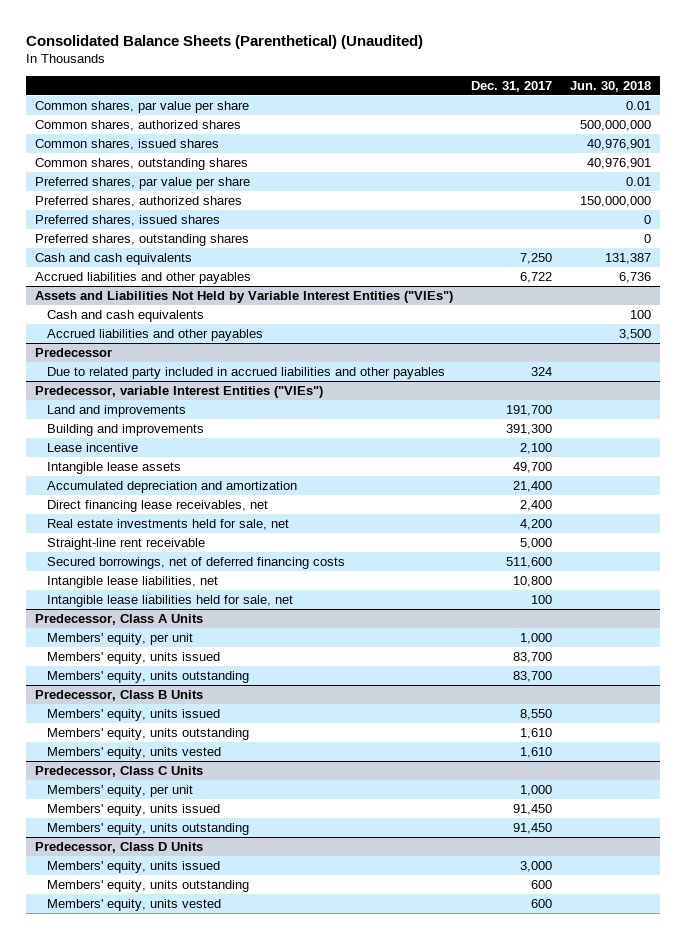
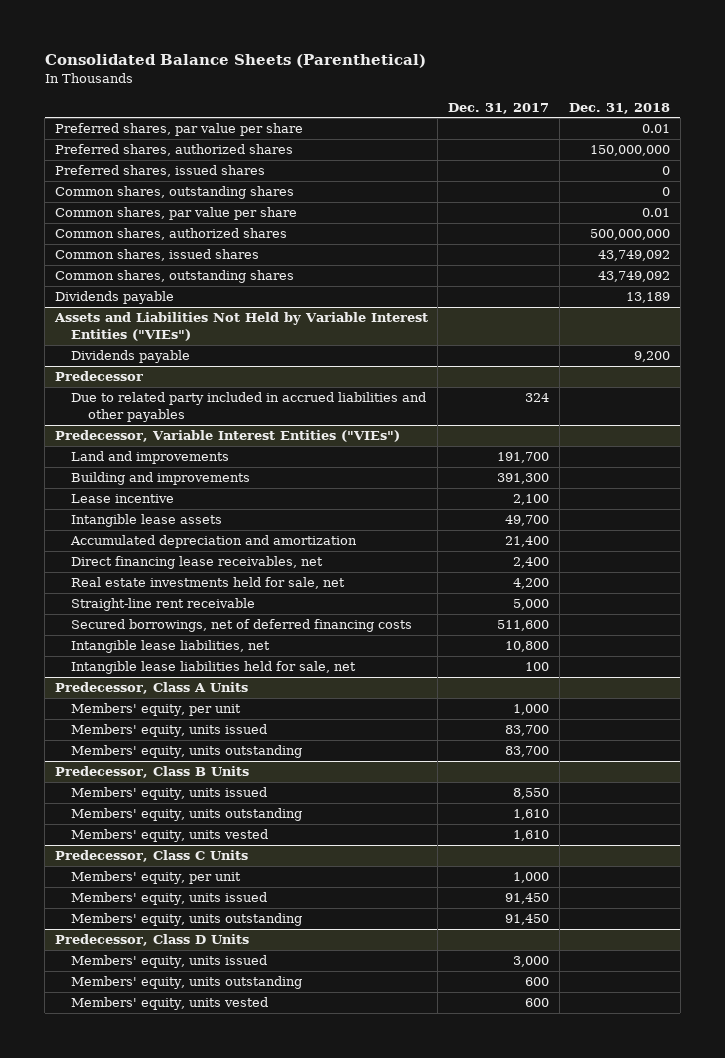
[25,34,423,49] Consolidated Balance Sheets (Parenthetical) (Unaudited) -> [44,54,426,69] Consolidated Balance Sheets (Parenthetical)
[569,80,651,92] Jun. 30, 2018 -> none
none -> [569,102,671,114] Dec. 31, 2018
[34,176,250,189] Preferred shares, par value per share -> [54,123,303,137] Preferred shares, par value per share
[34,195,242,207] Preferred shares, authorized shares -> [54,144,293,157] Preferred shares, authorized shares
[34,214,220,226] Preferred shares, issued shares -> [54,165,265,178] Preferred shares, issued shares
none -> [54,186,294,200] Common shares, outstanding shares
[34,233,249,246] Preferred shares, outstanding shares -> none
[34,252,192,265] Cash and cash equivalents -> none
[34,271,251,284] Accrued liabilities and other payables -> none
none -> [54,291,174,305] Dividends payable
[46,309,204,322] Cash and cash equivalents -> none
[46,328,263,341] Accrued liabilities and other payables -> none
none -> [71,350,191,364] Dividends payable
[34,385,323,398] Predecessor, variable Interest Entities ("VIEs") -> [54,430,400,443] Predecessor, Variable Interest Entities ("VIEs")

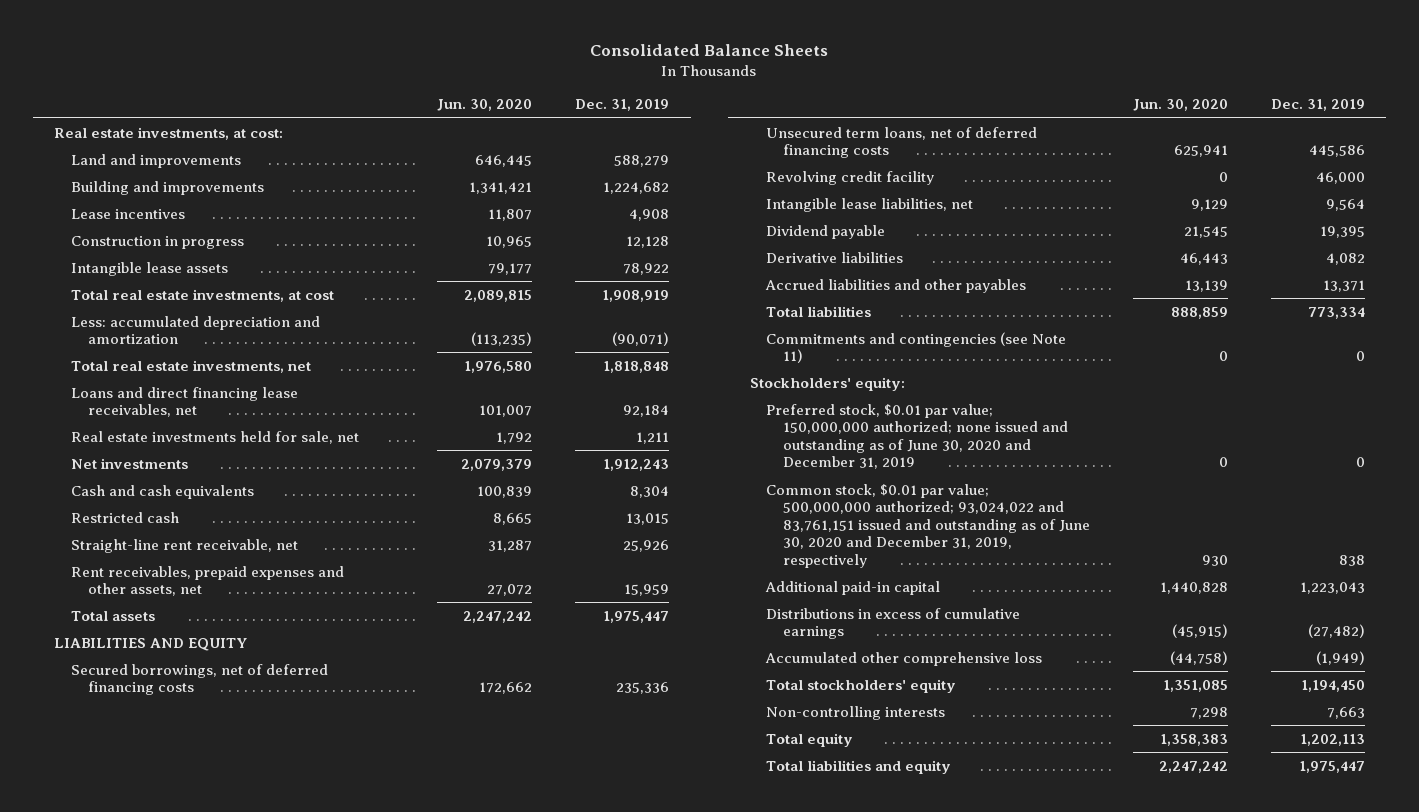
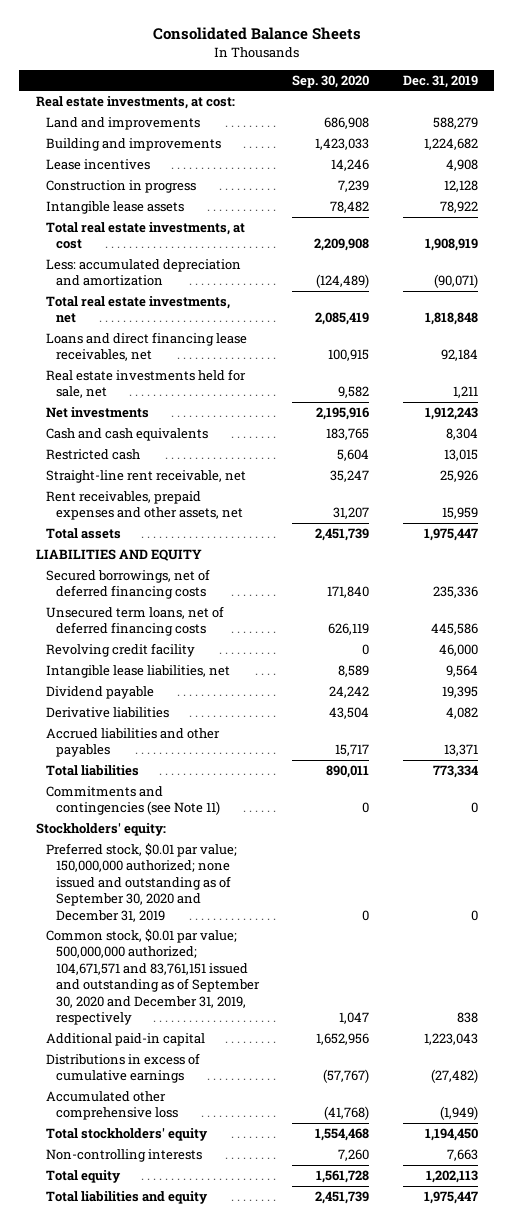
[437,99,533,112] Jun. 30, 2020 -> none
none -> [292,74,370,88] Sep. 30, 2020
[766,403,1069,470] Preferred stock, $0.01 par value; 150,000,000 authorized; none issued and outstanding as of June 30, 2020 and December 31, 2019 -> [45,842,237,922] Preferred stock, $0.01 par value; 150,000,000 authorized; none issued and outstanding as of September 30, 2020 and December 31, 2019
[766,483,1091,568] Common stock, $0.01 par value; 500,000,000 authorized; 93,024,022 and 83,761,151 issued and outstanding as of June 30, 2020 and December 31, 2019, respectively -> [45,928,261,1026] Common stock, $0.01 par value; 500,000,000 authorized; 104,671,571 and 83,761,151 issued and outstanding as of September 30, 2020 and December 31, 2019, respectively

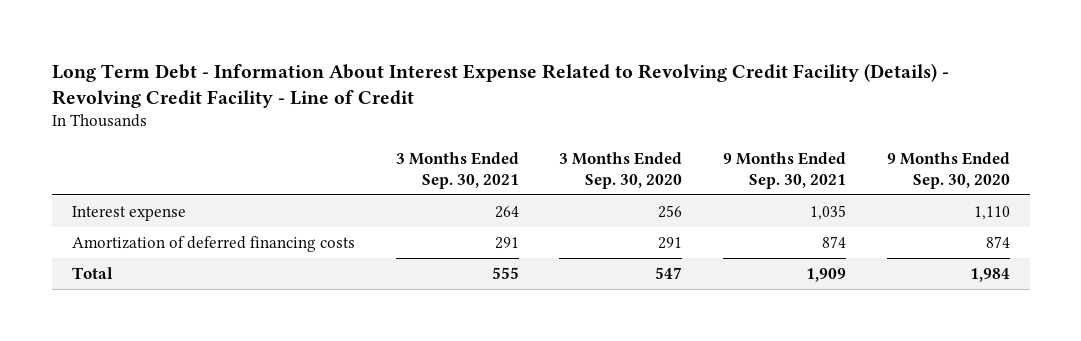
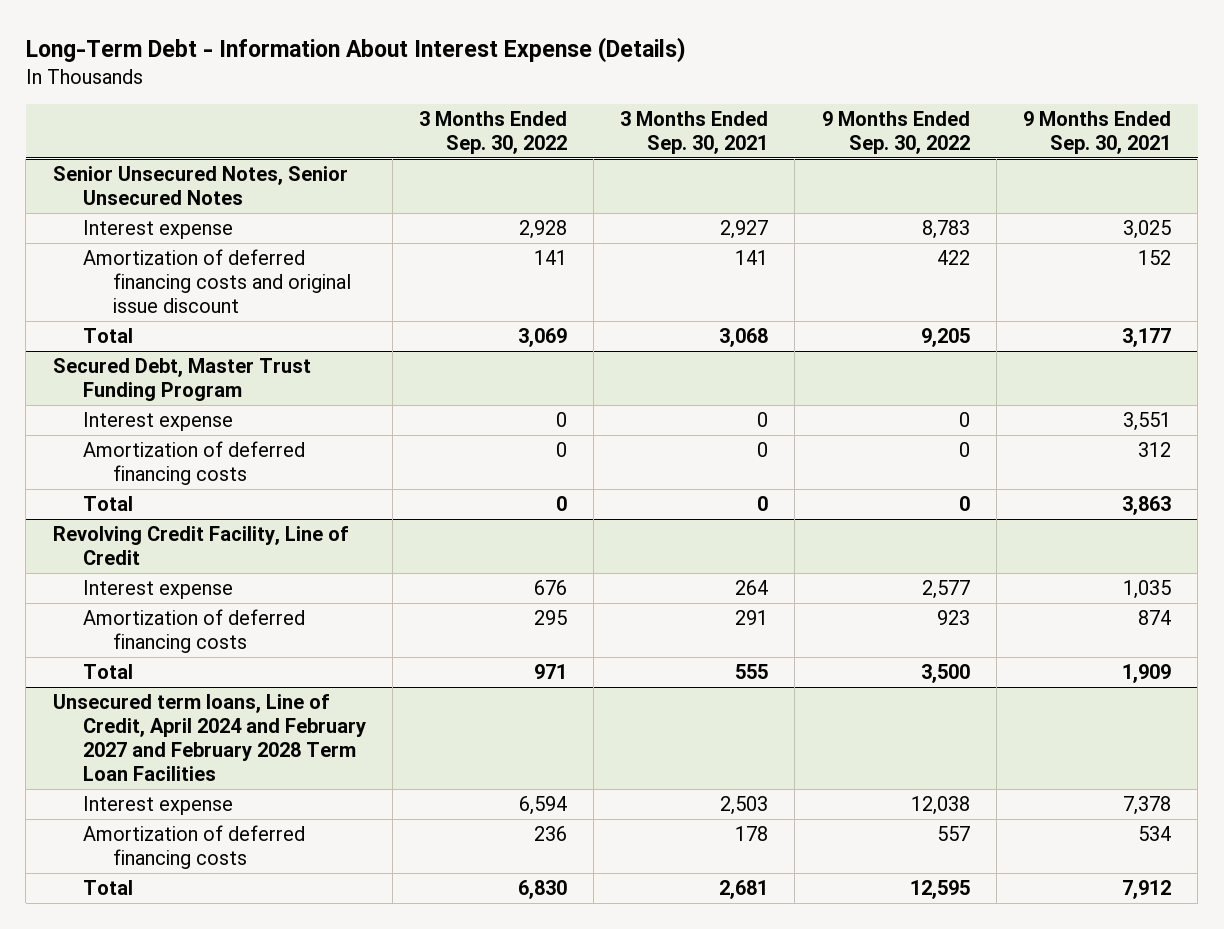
[51,62,949,108] Long Term Debt - Information About Interest Expense Related to Revolving Credit Facility (Details) - Revolving Credit Facility - Line of Credit -> [25,36,686,63] Long-Term Debt - Information About Interest Expense (Details)
[559,152,683,189] 3 Months Ended Sep. 30, 2020 -> none
[886,152,1010,189] 9 Months Ended Sep. 30, 2020 -> none
none -> [418,110,567,154] 3 Months Ended Sep. 30, 2022
none -> [821,110,970,154] 9 Months Ended Sep. 30, 2022
none -> [52,166,348,205] Senior Unsecured Notes, Senior Unsecured Notes
none -> [82,220,233,240] Interest expense
none -> [82,249,351,313] Amortization of deferred financing costs and original issue discount
none -> [82,328,133,344] Total
none -> [52,358,311,401] Secured Debt, Master Trust Funding Program
none -> [82,412,233,432] Interest expense
none -> [82,441,305,485] Amortization of deferred financing costs
none -> [82,496,133,512] Total
none -> [52,526,348,565] Revolving Credit Facility, Line of Credit
none -> [52,694,366,781] Unsecured term loans, Line of Credit, April 2024 and February 2027 and February 2028 Term Loan Facilities
none -> [82,796,233,816] Interest expense
none -> [82,825,305,869] Amortization of deferred financing costs
none -> [82,880,133,896] Total

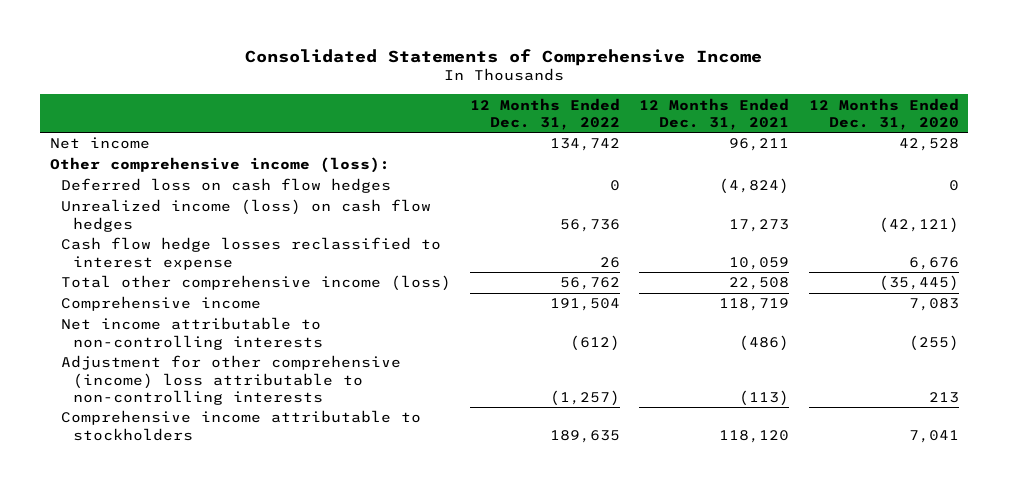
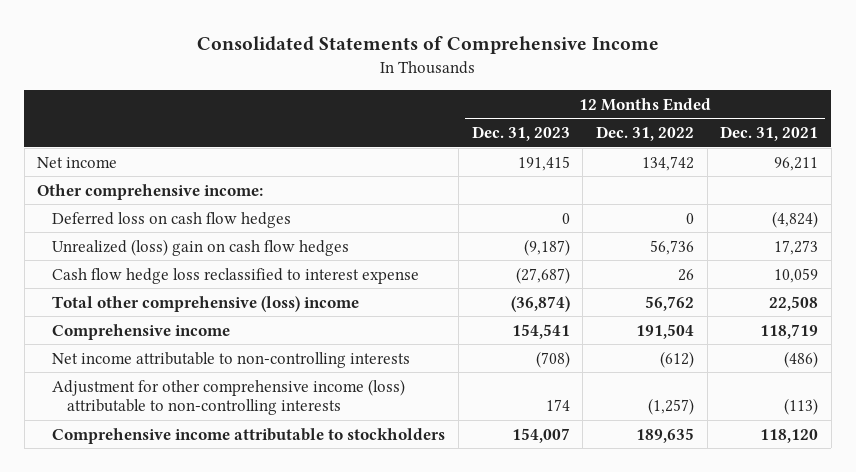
[808,97,959,130] 12 Months Ended Dec. 31, 2020 -> none
none -> [471,125,570,141] Dec. 31, 2023
[49,157,390,174] Other comprehensive income (loss): -> [37,183,264,200] Other comprehensive income:
[61,199,432,232] Unrealized income (loss) on cash flow hedges -> [52,238,350,256] Unrealized (loss) gain on cash flow hedges
[61,237,442,270] Cash flow hedge losses reclassified to interest expense -> [52,267,420,284] Cash flow hedge loss reclassified to interest expense
[61,275,452,292] Total other comprehensive income (loss) -> [52,295,360,312] Total other comprehensive (loss) income
[61,355,402,405] Adjustment for other comprehensive (income) loss attributable to non-controlling interests -> [52,378,406,415] Adjustment for other comprehensive income (loss) attributable to non-controlling interests

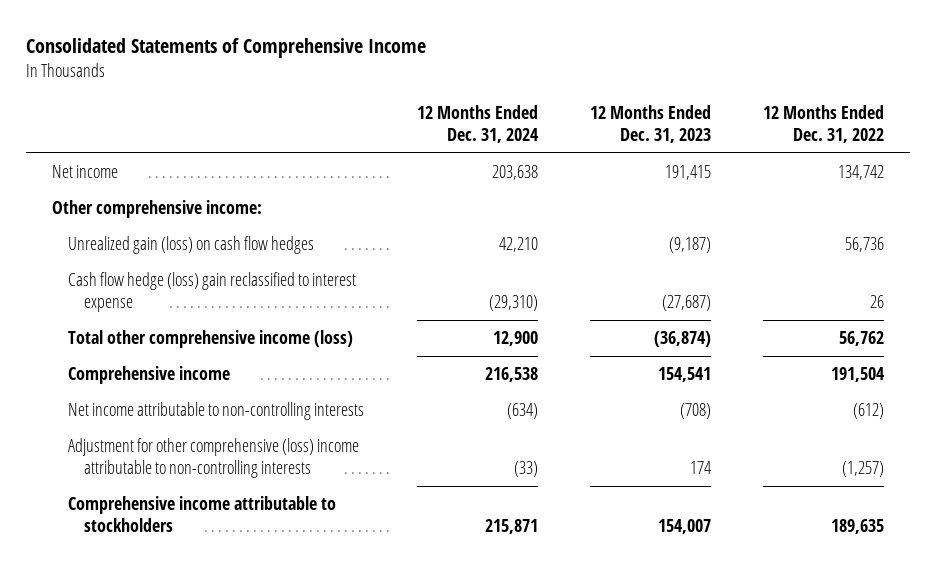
[720,125,819,141] Dec. 31, 2021 -> none
none -> [416,104,539,143] 12 Months Ended Dec. 31, 2024
[52,211,292,228] Deferred loss on cash flow hedges -> none
[52,238,350,256] Unrealized (loss) gain on cash flow hedges -> [68,236,315,255] Unrealized gain (loss) on cash flow hedges
[52,267,420,284] Cash flow hedge loss reclassified to interest expense -> [68,272,357,313] Cash flow hedge (loss) gain reclassified to interest expense
[52,295,360,312] Total other comprehensive (loss) income -> [68,330,354,349] Total other comprehensive income (loss)
[52,378,406,415] Adjustment for other comprehensive income (loss) attributable to non-controlling interests -> [68,438,360,479] Adjustment for other comprehensive (loss) income attributable to non-controlling interests

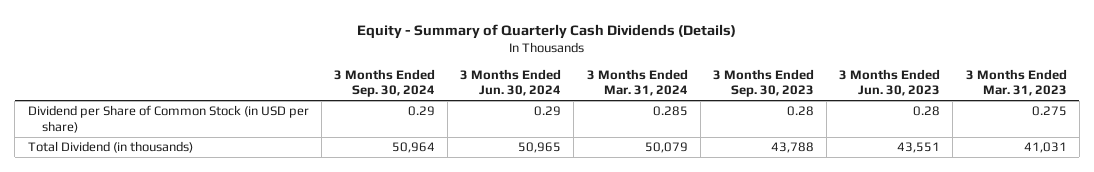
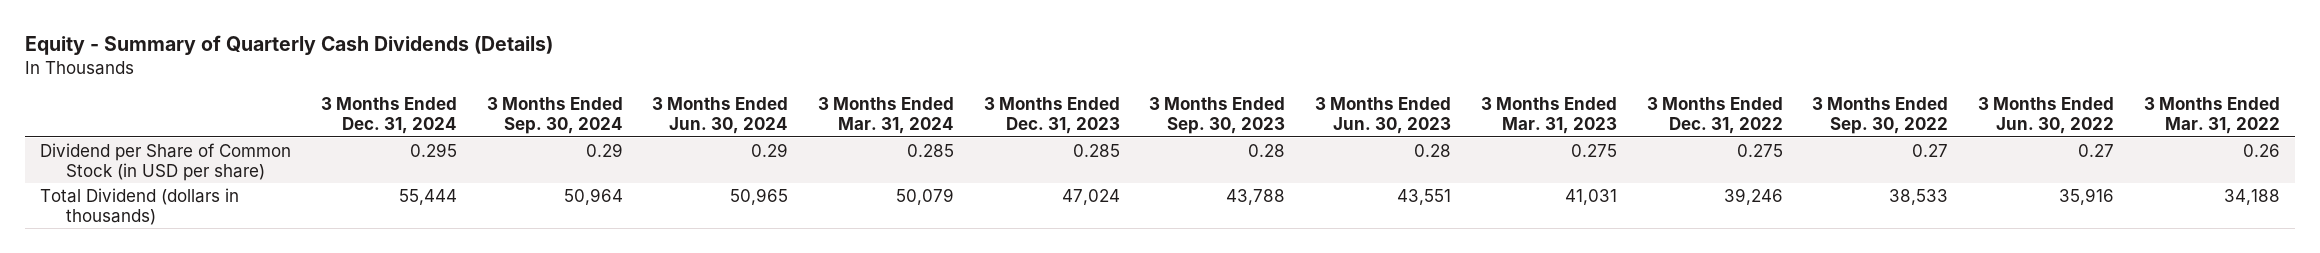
none -> [320,97,457,135] 3 Months Ended Dec. 31, 2024
none -> [983,97,1120,135] 3 Months Ended Dec. 31, 2023
none -> [1646,97,1783,135] 3 Months Ended Dec. 31, 2022
none -> [1812,97,1949,135] 3 Months Ended Sep. 30, 2022
none -> [1978,97,2115,135] 3 Months Ended Jun. 30, 2022
none -> [2143,97,2280,135] 3 Months Ended Mar. 31, 2022
[27,141,193,154] Total Dividend (in thousands) -> [40,187,240,226] Total Dividend (dollars in thousands)

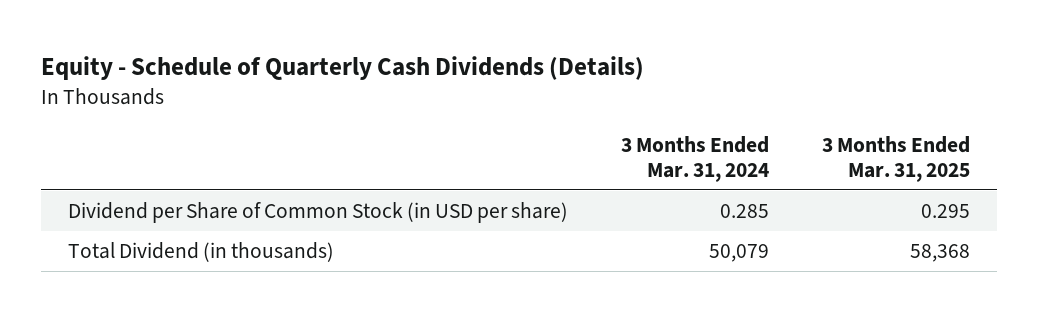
[25,35,554,56] Equity - Summary of Quarterly Cash Dividends (Details) -> [41,55,645,80] Equity - Schedule of Quarterly Cash Dividends (Details)
[320,97,457,135] 3 Months Ended Dec. 31, 2024 -> none
[486,97,623,135] 3 Months Ended Sep. 30, 2024 -> none
[652,97,789,135] 3 Months Ended Jun. 30, 2024 -> none
[983,97,1120,135] 3 Months Ended Dec. 31, 2023 -> none
[1149,97,1286,135] 3 Months Ended Sep. 30, 2023 -> none
[1315,97,1452,135] 3 Months Ended Jun. 30, 2023 -> none
[1480,97,1617,135] 3 Months Ended Mar. 31, 2023 -> none
[1646,97,1783,135] 3 Months Ended Dec. 31, 2022 -> none
[1812,97,1949,135] 3 Months Ended Sep. 30, 2022 -> none
[1978,97,2115,135] 3 Months Ended Jun. 30, 2022 -> none
[2143,97,2280,135] 3 Months Ended Mar. 31, 2022 -> none
none -> [821,136,970,183] 3 Months Ended Mar. 31, 2025
[40,187,240,226] Total Dividend (dollars in thousands) -> [67,241,334,262] Total Dividend (in thousands)

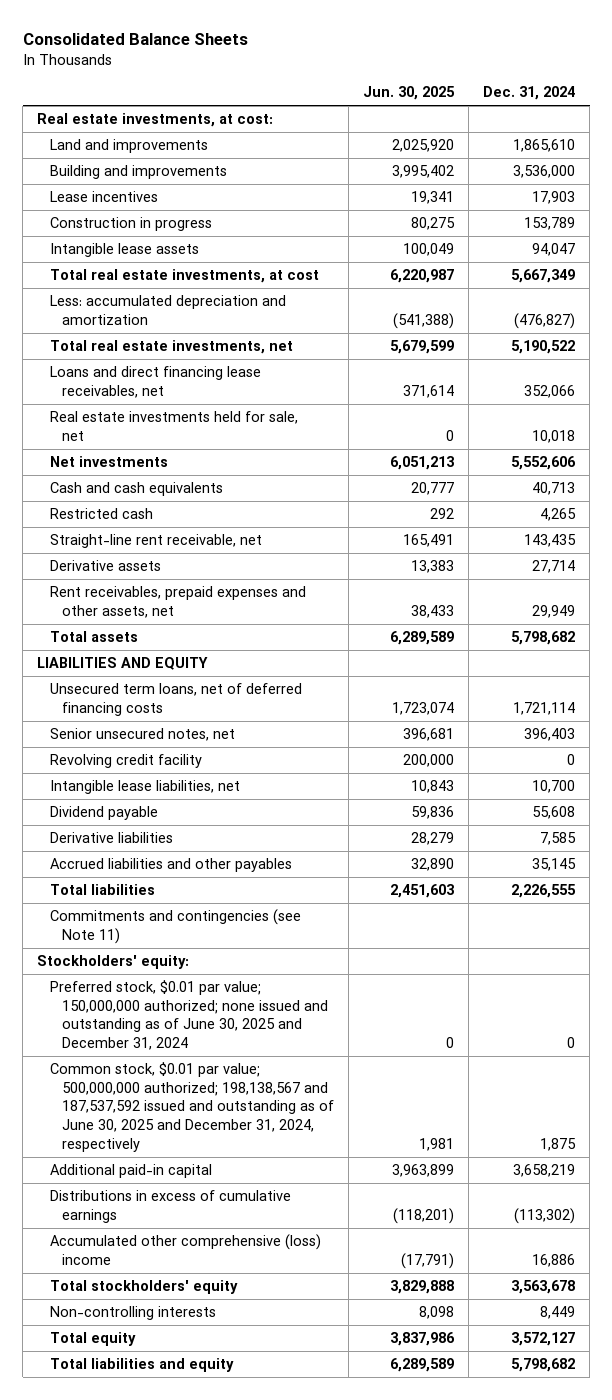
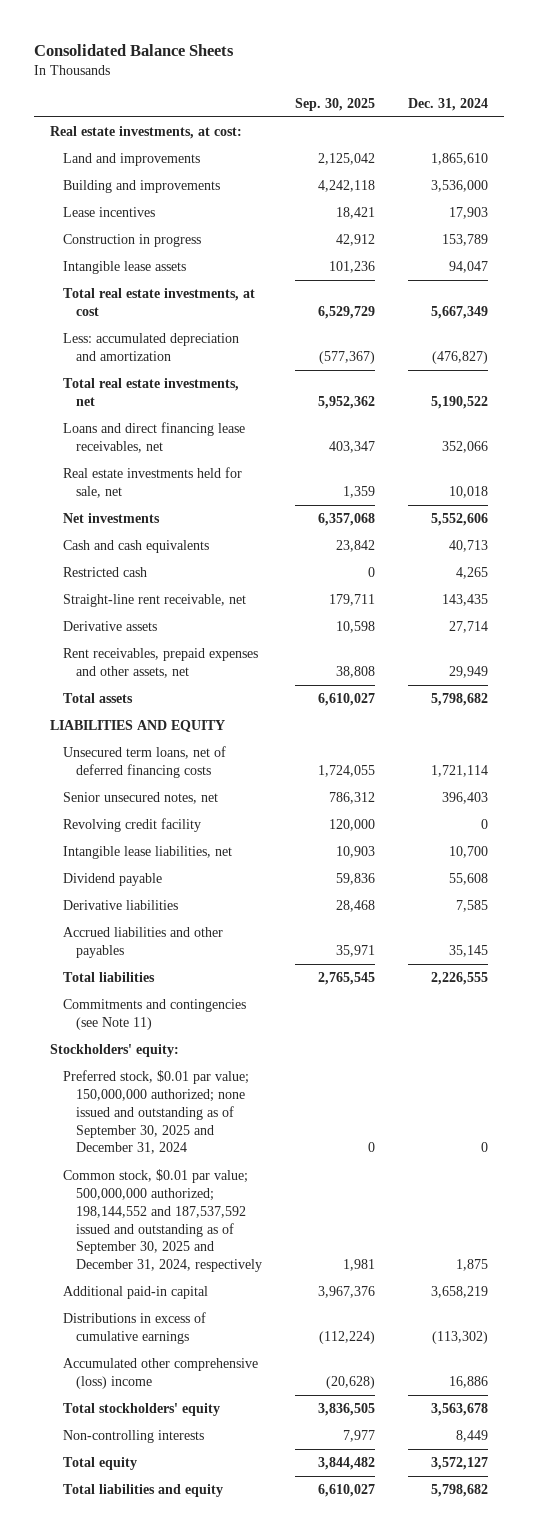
[363,86,456,101] Jun. 30, 2025 -> none
none -> [294,97,375,111] Sep. 30, 2025
[49,980,329,1051] Preferred stock, $0.01 par value; 150,000,000 authorized; none issued and outstanding as of June 30, 2025 and December 31, 2024 -> [63,1070,250,1155] Preferred stock, $0.01 par value; 150,000,000 authorized; none issued and outstanding as of September 30, 2025 and December 31, 2024
[49,1062,335,1152] Common stock, $0.01 par value; 500,000,000 authorized; 198,138,567 and 187,537,592 issued and outstanding as of June 30, 2025 and December 31, 2024, respectively -> [63,1169,263,1273] Common stock, $0.01 par value; 500,000,000 authorized; 198,144,552 and 187,537,592 issued and outstanding as of September 30, 2025 and December 31, 2024, respectively

